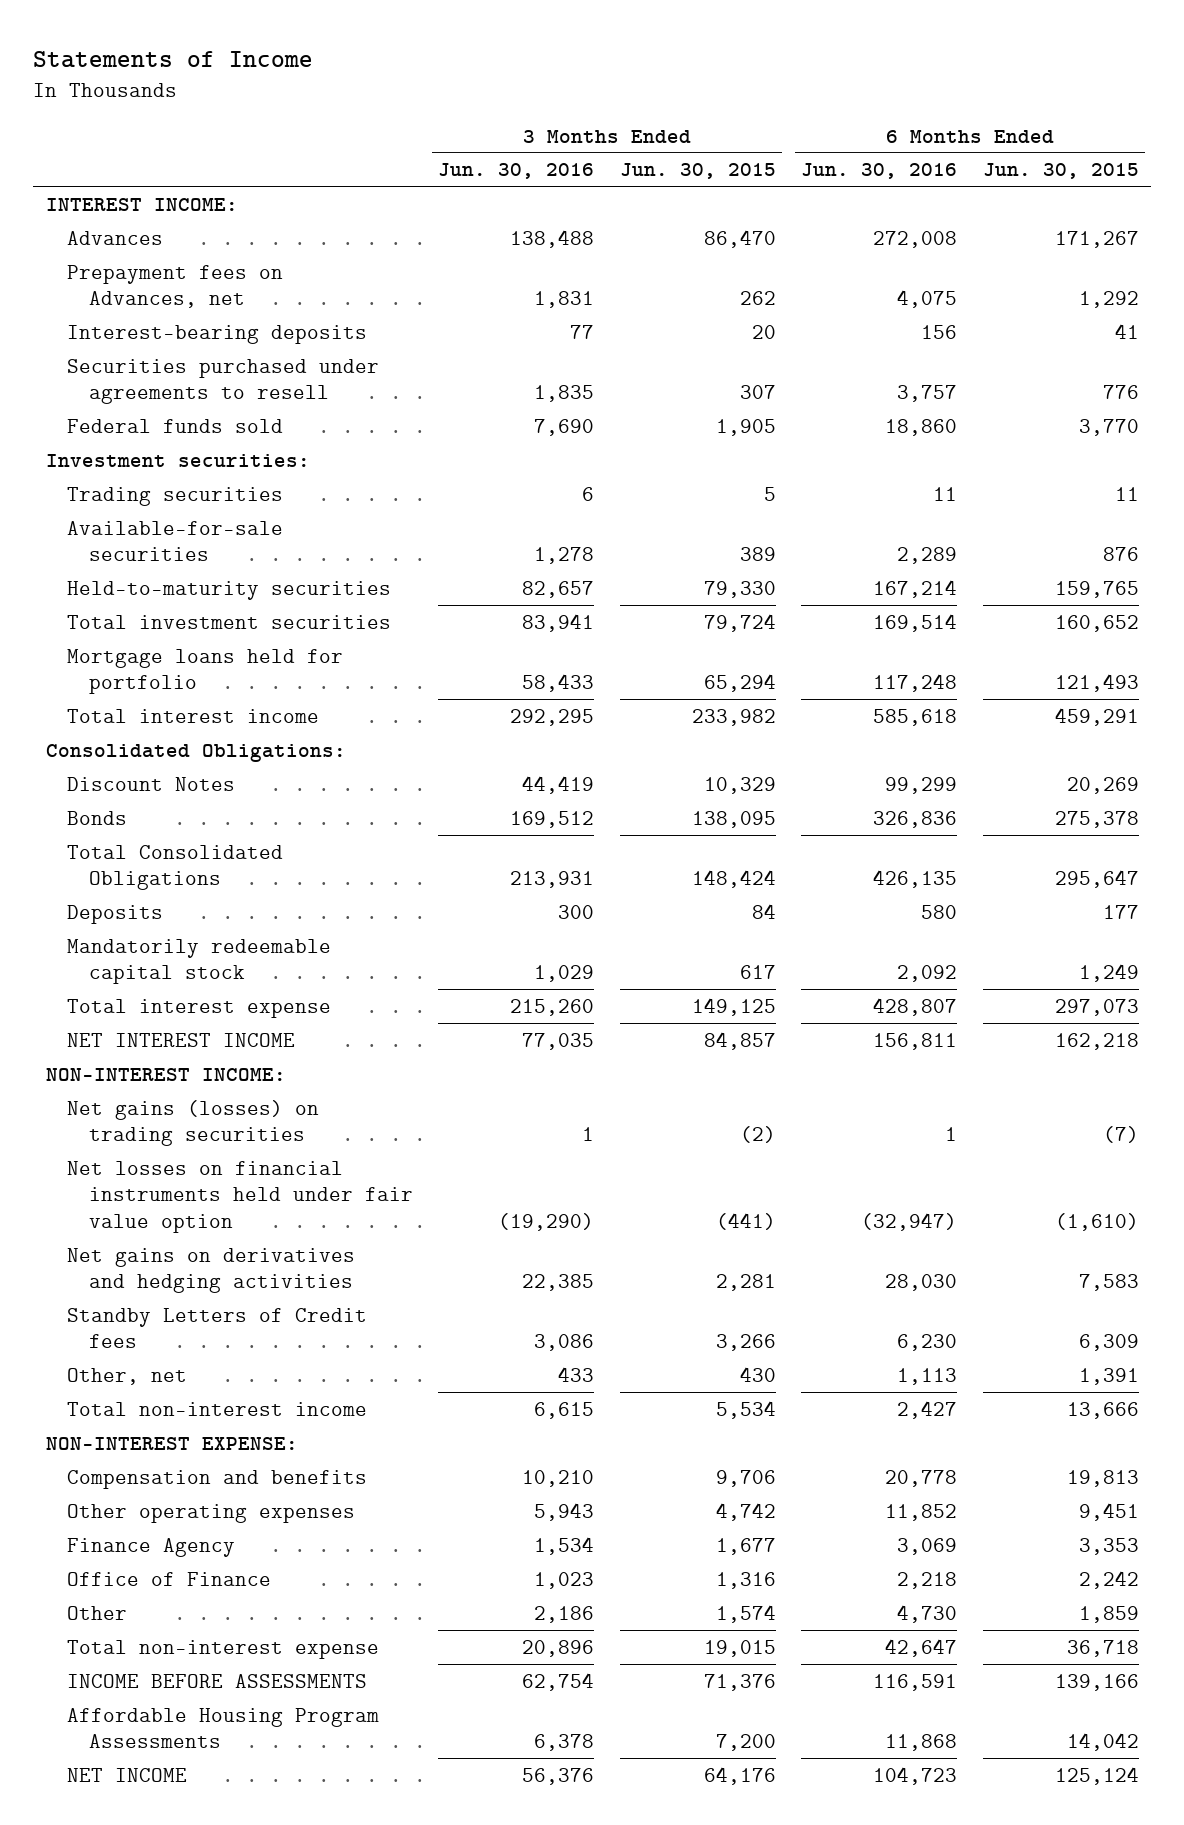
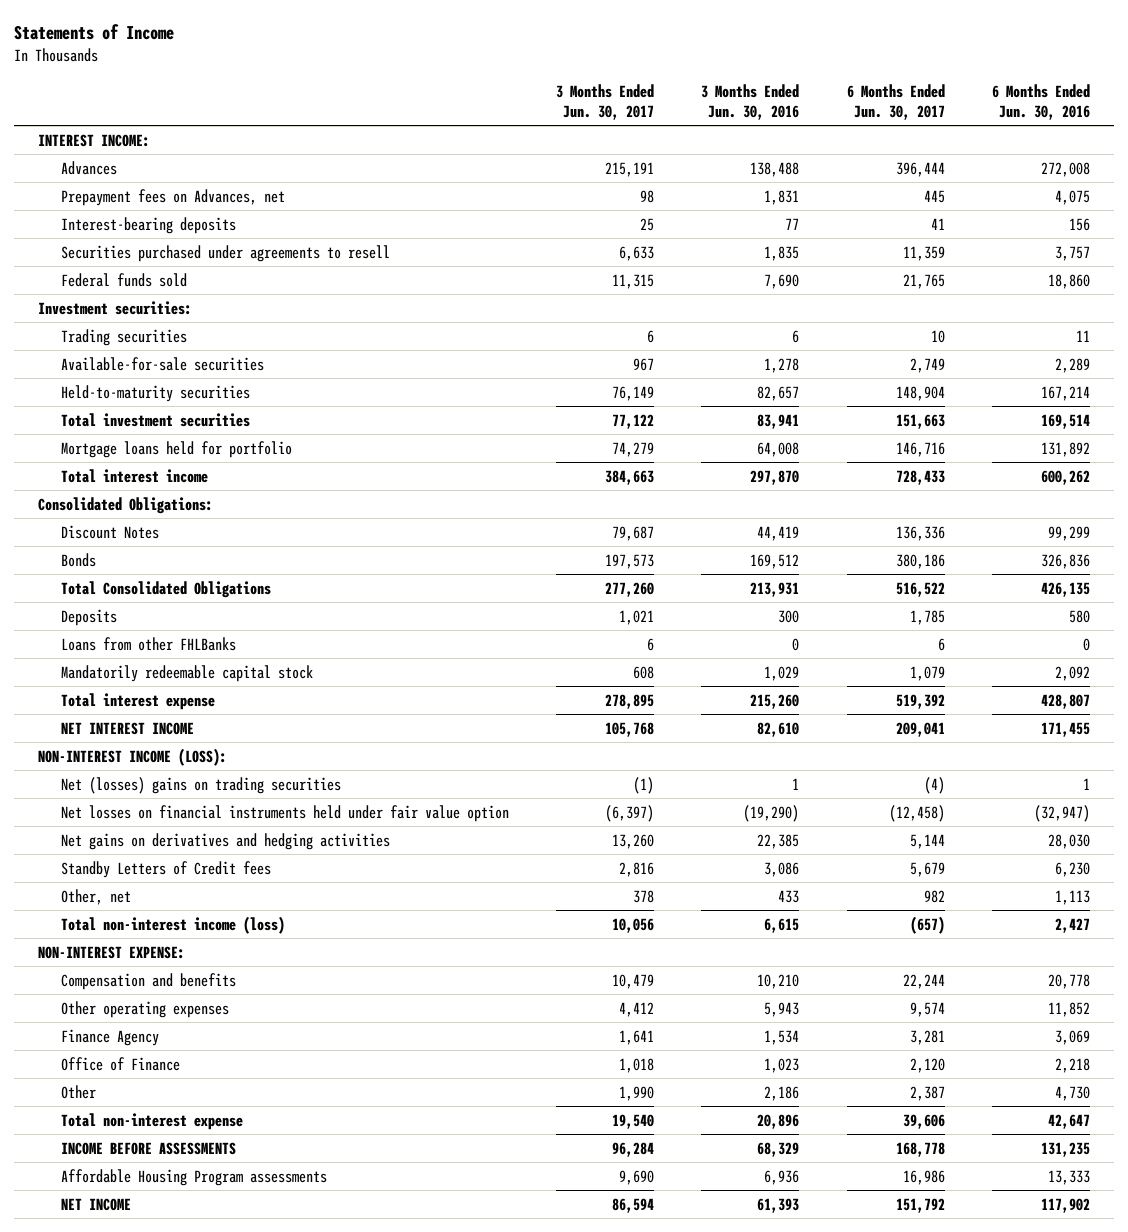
[619,163,776,180] Jun. 30, 2015 -> none
[982,163,1139,180] Jun. 30, 2015 -> none
none -> [556,83,655,120] 3 Months Ended Jun. 30, 2017
none -> [846,83,945,120] 6 Months Ended Jun. 30, 2017
[522,674,595,693] 58,433 -> [757,441,800,457] 64,008
[873,674,958,693] 117,248 -> [1040,441,1090,457] 131,892
[510,708,595,726] 292,295 -> [750,469,800,485] 297,870
[873,708,958,726] 585,618 -> [1040,469,1090,485] 600,262
none -> [60,636,236,651] Loans from other FHLBanks
[522,1032,595,1050] 77,035 -> [757,721,800,737] 82,610
[873,1032,958,1050] 156,811 -> [1040,721,1090,737] 171,455
[45,1067,286,1081] NON-INTEREST INCOME: -> [38,747,228,766] NON-INTEREST INCOME (LOSS):
[67,1099,320,1147] Net gains (losses) on trading securities -> [60,776,341,794] Net (losses) gains on trading securities
[67,1401,368,1416] Total non-interest income -> [60,915,285,934] Total non-interest income (loss)
[522,1672,595,1691] 62,754 -> [757,1141,800,1157] 68,329
[873,1673,958,1691] 116,591 -> [1040,1141,1090,1157] 131,235
[67,1707,380,1749] Affordable Housing Program Assessments -> [60,1168,327,1186] Affordable Housing Program assessments
[534,1734,595,1752] 6,378 -> [764,1169,800,1185] 6,936
[885,1734,958,1752] 11,868 -> [1047,1169,1090,1185] 13,333
[522,1767,595,1785] 56,376 -> [757,1197,800,1213] 61,393
[873,1766,958,1785] 104,723 -> [1040,1197,1090,1213] 117,902

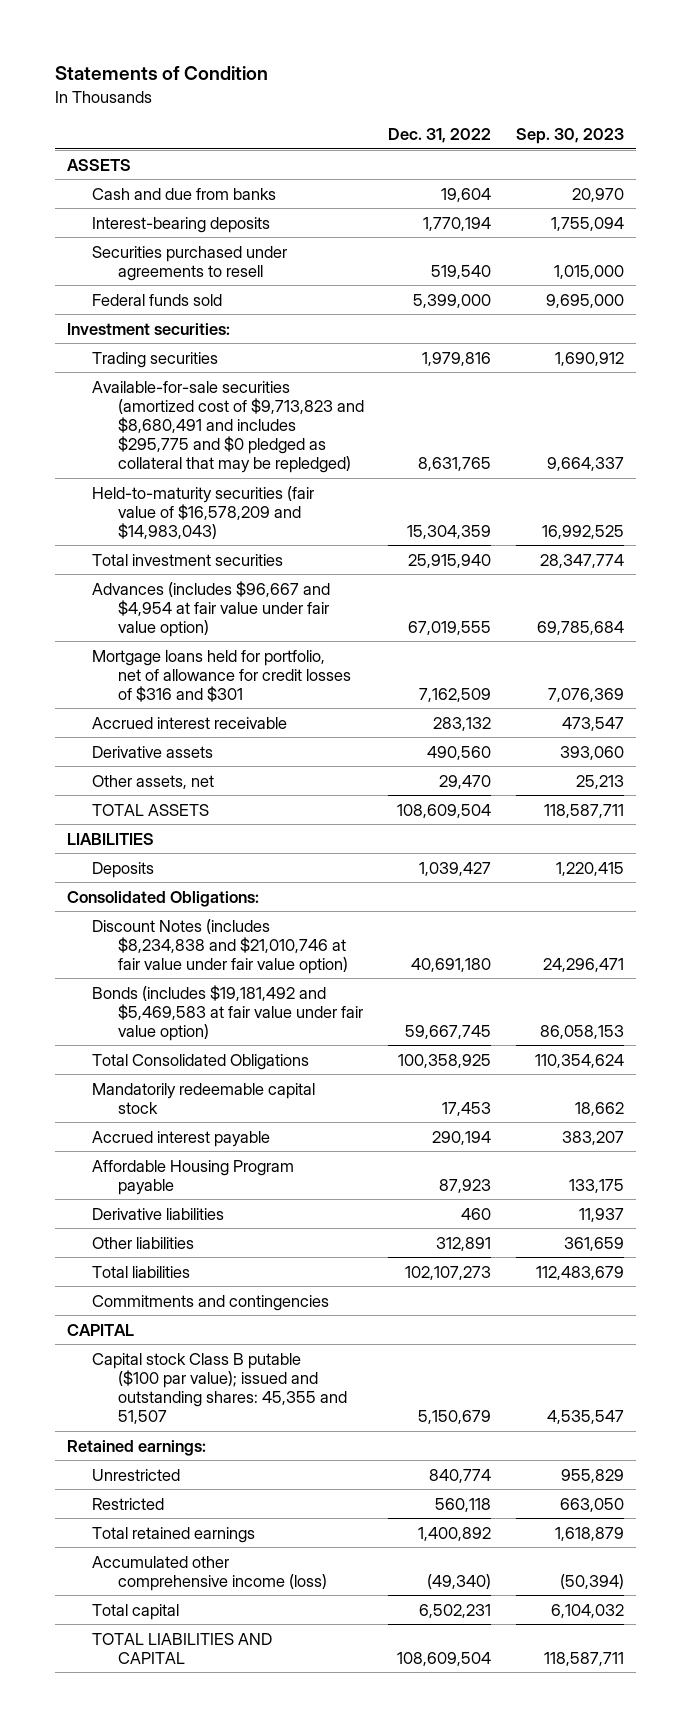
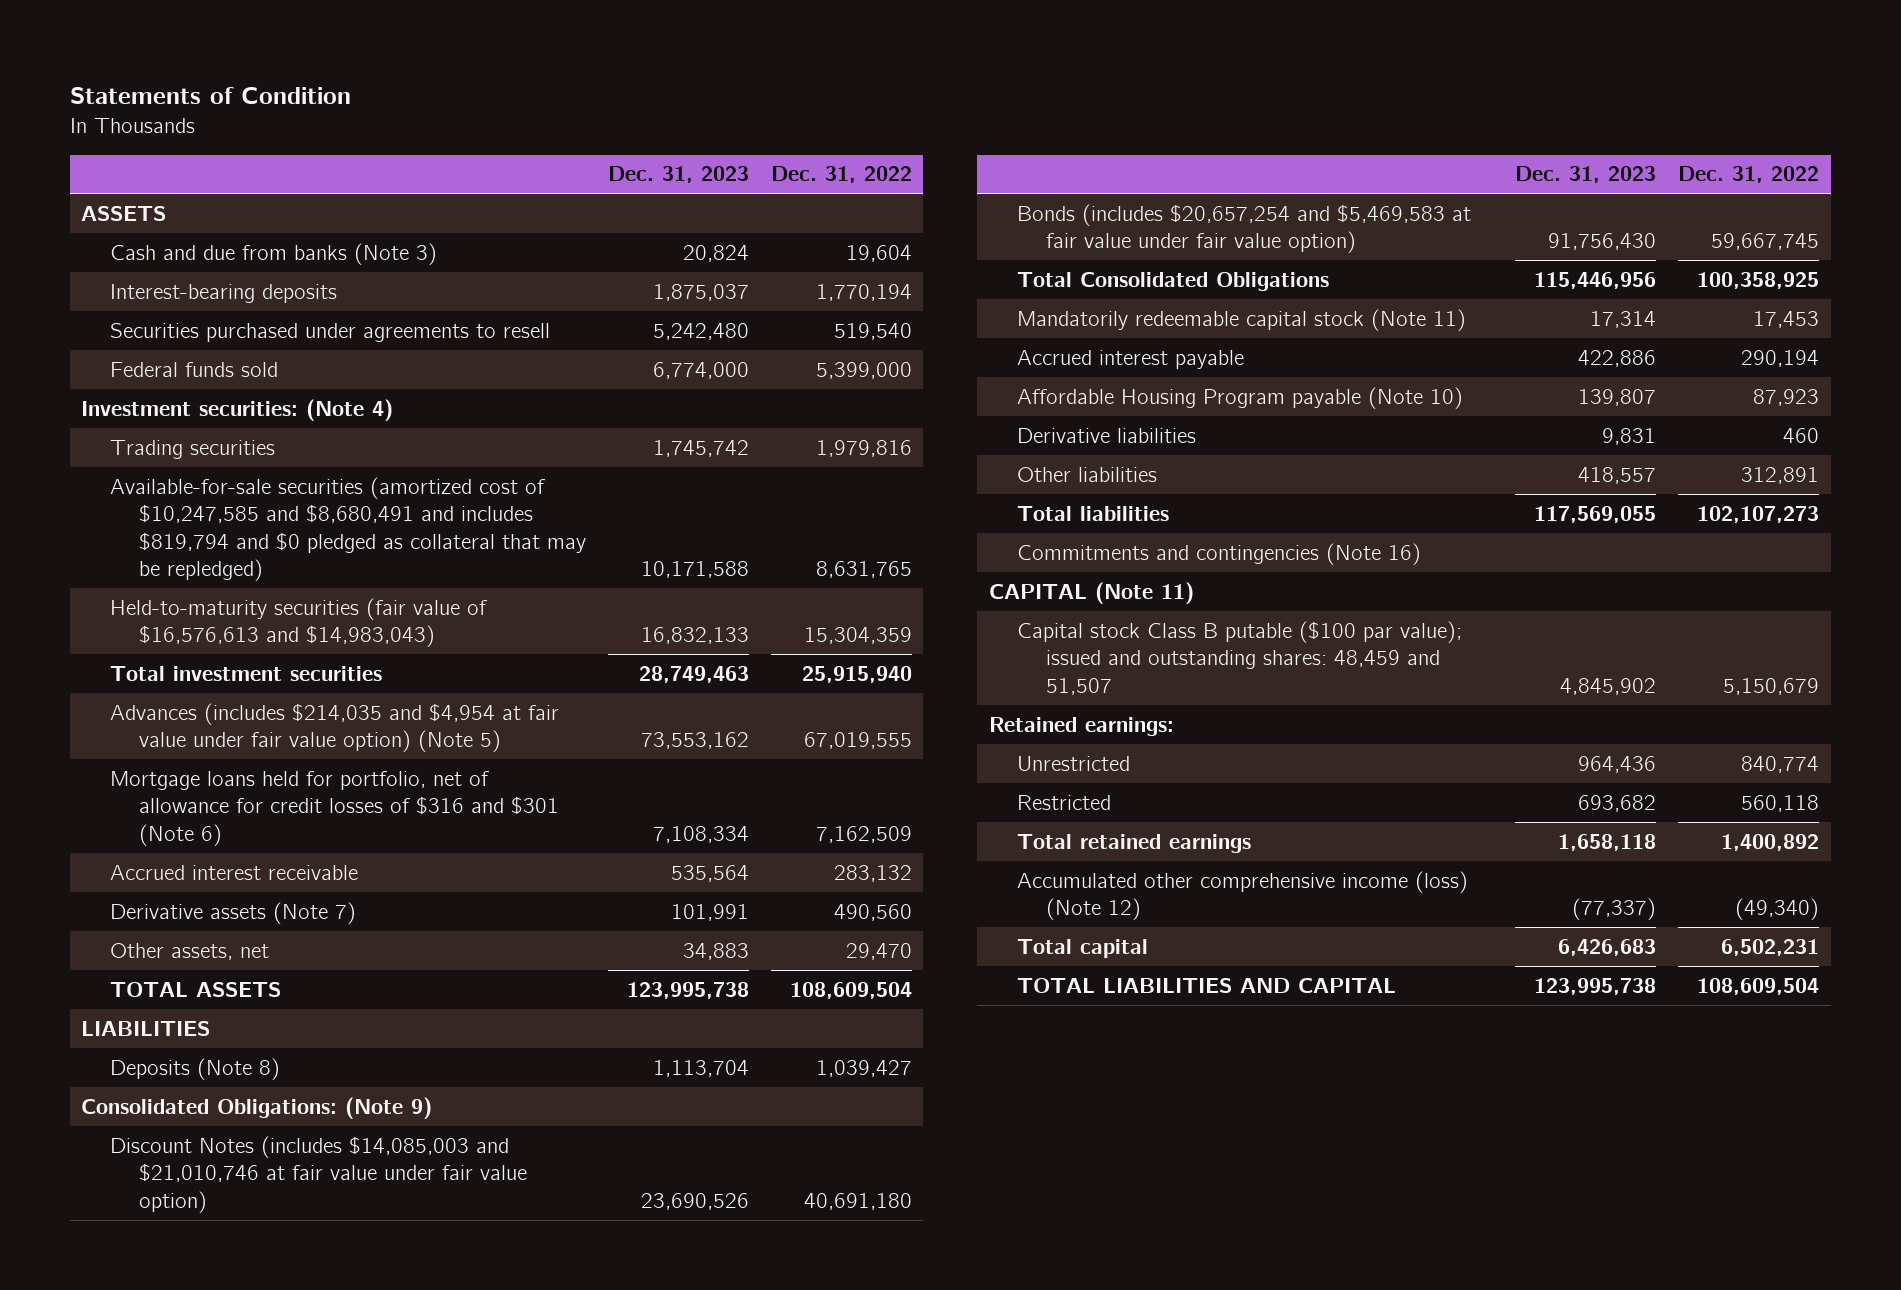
[515,127,624,144] Sep. 30, 2023 -> none
none -> [608,166,750,184] Dec. 31, 2023
[92,187,277,200] Cash and due from banks -> [110,242,438,265] Cash and due from banks (Note 3)
[66,322,230,335] Investment securities: -> [81,398,394,421] Investment securities: (Note 4)
[92,380,364,474] Available-for-sale securities (amortized cost of $9,713,823 and $8,680,491 and includes $295,775 and $0 pledged as collateral that may be repledged) -> [110,476,586,582] Available-for-sale securities (amortized cost of $10,247,585 and $8,680,491 and includes $819,794 and $0 pledged as collateral that may be repledged)
[92,485,315,539] Held-to-maturity securities (fair value of $16,578,209 and $14,983,043) -> [110,597,488,648] Held-to-maturity securities (fair value of $16,576,613 and $14,983,043)
[92,580,331,637] Advances (includes $96,667 and $4,954 at fair value under fair value option) -> [110,702,560,753] Advances (includes $214,035 and $4,954 at fair value under fair value option) (Note 5)
[92,649,351,702] Mortgage loans held for portfolio, net of allowance for credit losses of $316 and $301 -> [110,770,559,846] Mortgage loans held for portfolio, net of allowance for credit losses of $316 and $301 (Note 6)
[92,745,214,758] Derivative assets -> [110,901,357,924] Derivative assets (Note 7)
[92,861,155,878] Deposits -> [110,1057,281,1080] Deposits (Note 8)
[66,890,259,907] Consolidated Obligations: -> [81,1096,433,1119] Consolidated Obligations: (Note 9)
[92,918,348,974] Discount Notes (includes $8,234,838 and $21,010,746 at fair value under fair value option) -> [110,1135,527,1213] Discount Notes (includes $14,085,003 and $21,010,746 at fair value under fair value option)
[92,984,363,1041] Bonds (includes $19,181,492 and $5,469,583 at fair value under fair value option) -> [1017,203,1472,254] Bonds (includes $20,657,254 and $5,469,583 at fair value under fair value option)
[92,1082,316,1114] Mandatorily redeemable capital stock -> [1017,308,1467,331] Mandatorily redeemable capital stock (Note 11)
[92,1159,295,1195] Affordable Housing Program payable -> [1017,386,1464,409] Affordable Housing Program payable (Note 10)
[92,1294,330,1311] Commitments and contingencies -> [1017,542,1422,565] Commitments and contingencies (Note 16)
[66,1323,134,1336] CAPITAL -> [988,581,1194,604] CAPITAL (Note 11)
[92,1352,347,1424] Capital stock Class B putable ($100 par value); issued and outstanding shares: 45,355 and 51,507 -> [1017,620,1463,695] Capital stock Class B putable ($100 par value); issued and outstanding shares: 48,459 and 51,507
[92,1555,327,1591] Accumulated other comprehensive income (loss) -> [1017,870,1469,921] Accumulated other comprehensive income (loss) (Note 12)

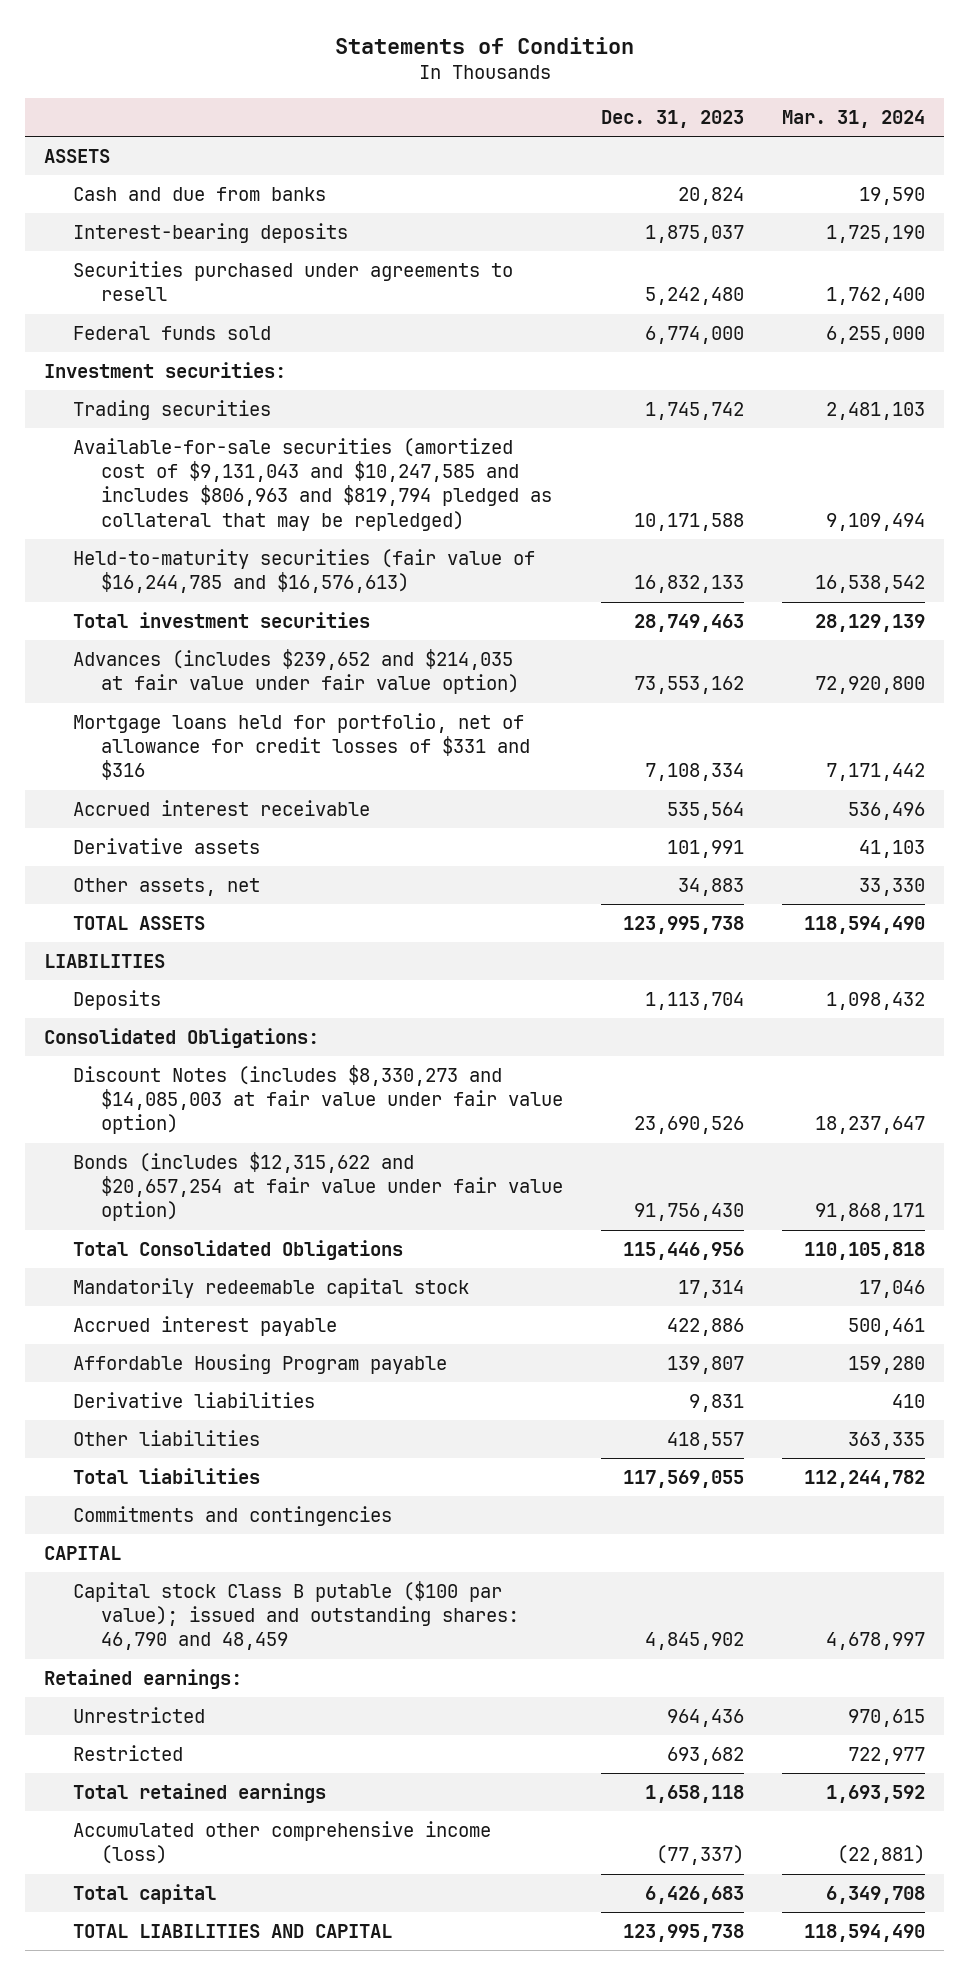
[771,166,913,184] Dec. 31, 2022 -> none
none -> [782,109,926,128] Mar. 31, 2024
[110,242,438,265] Cash and due from banks (Note 3) -> [72,187,326,202] Cash and due from banks
[81,398,394,421] Investment securities: (Note 4) -> [43,362,286,379] Investment securities:
[110,476,586,582] Available-for-sale securities (amortized cost of $10,247,585 and $8,680,491 and includes $819,794 and $0 pledged as collateral that may be repledged) -> [72,438,553,531] Available-for-sale securities (amortized cost of $9,131,043 and $10,247,585 and includes $806,963 and $819,794 pledged as collateral that may be repledged)
[110,597,488,648] Held-to-maturity securities (fair value of $16,576,613 and $14,983,043) -> [72,549,535,594] Held-to-maturity securities (fair value of $16,244,785 and $16,576,613)
[110,702,560,753] Advances (includes $214,035 and $4,954 at fair value under fair value option) (Note 5) -> [72,649,520,695] Advances (includes $239,652 and $214,035 at fair value under fair value option)
[110,770,559,846] Mortgage loans held for portfolio, net of allowance for credit losses of $316 and $301 (Note 6) -> [72,713,531,781] Mortgage loans held for portfolio, net of allowance for credit losses of $331 and $316
[110,901,357,924] Derivative assets (Note 7) -> [72,838,260,855] Derivative assets
[110,1057,281,1080] Deposits (Note 8) -> [72,990,161,1011] Deposits
[81,1096,433,1119] Consolidated Obligations: (Note 9) -> [43,1028,319,1049] Consolidated Obligations:
[110,1135,527,1213] Discount Notes (includes $14,085,003 and $21,010,746 at fair value under fair value option) -> [72,1065,564,1135] Discount Notes (includes $8,330,273 and $14,085,003 at fair value under fair value option)
[1017,203,1472,254] Bonds (includes $20,657,254 and $5,469,583 at fair value under fair value option) -> [72,1152,564,1222] Bonds (includes $12,315,622 and $20,657,254 at fair value under fair value option)
[1017,308,1467,331] Mandatorily redeemable capital stock (Note 11) -> [72,1278,469,1299] Mandatorily redeemable capital stock
[1017,386,1464,409] Affordable Housing Program payable (Note 10) -> [72,1354,447,1375] Affordable Housing Program payable
[1017,542,1422,565] Commitments and contingencies (Note 16) -> [72,1506,392,1527] Commitments and contingencies
[988,581,1194,604] CAPITAL (Note 11) -> [43,1546,121,1561] CAPITAL
[1017,620,1463,695] Capital stock Class B putable ($100 par value); issued and outstanding shares: 48,459 and 51,507 -> [72,1581,520,1651] Capital stock Class B putable ($100 par value); issued and outstanding shares: 46,790 and 48,459
[1017,870,1469,921] Accumulated other comprehensive income (loss) (Note 12) -> [72,1821,491,1865] Accumulated other comprehensive income (loss)

